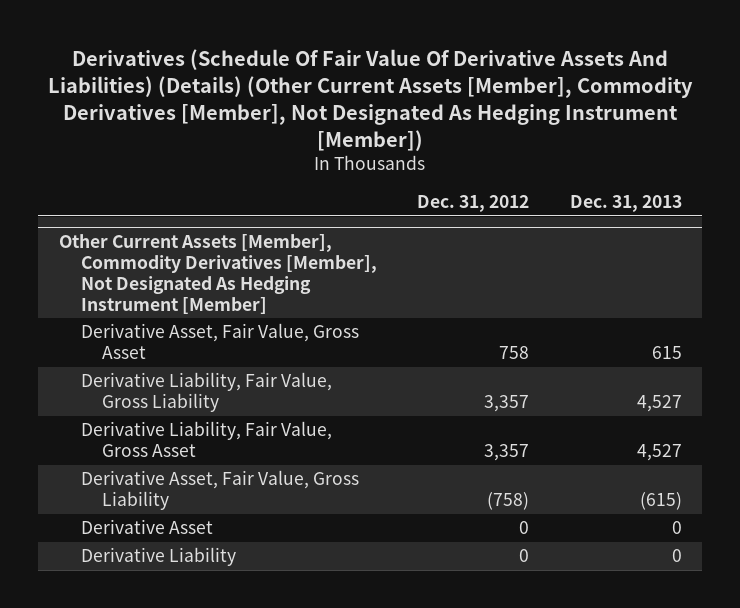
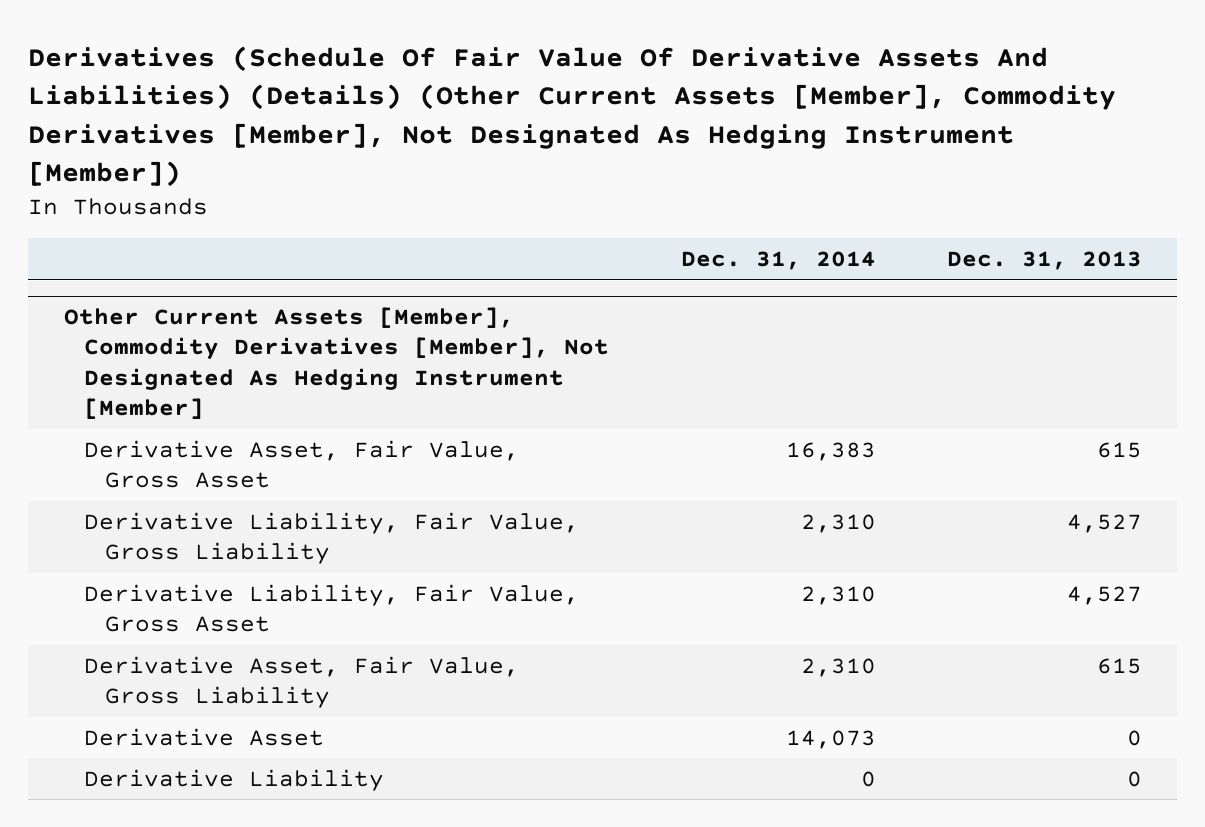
[417,195,530,213] Dec. 31, 2012 -> none
none -> [680,251,876,271] Dec. 31, 2014
[639,492,682,511] (615) -> [1096,657,1142,674] 615

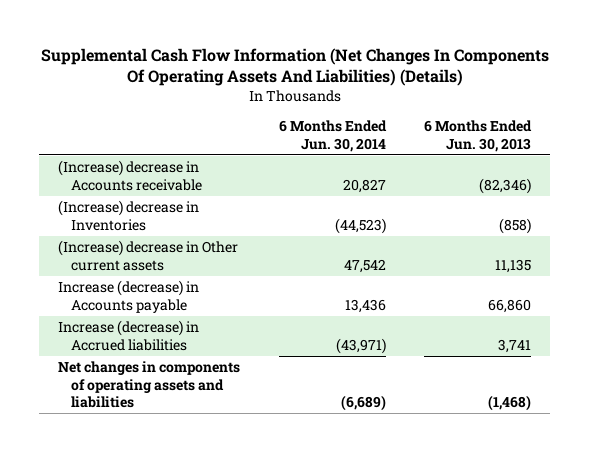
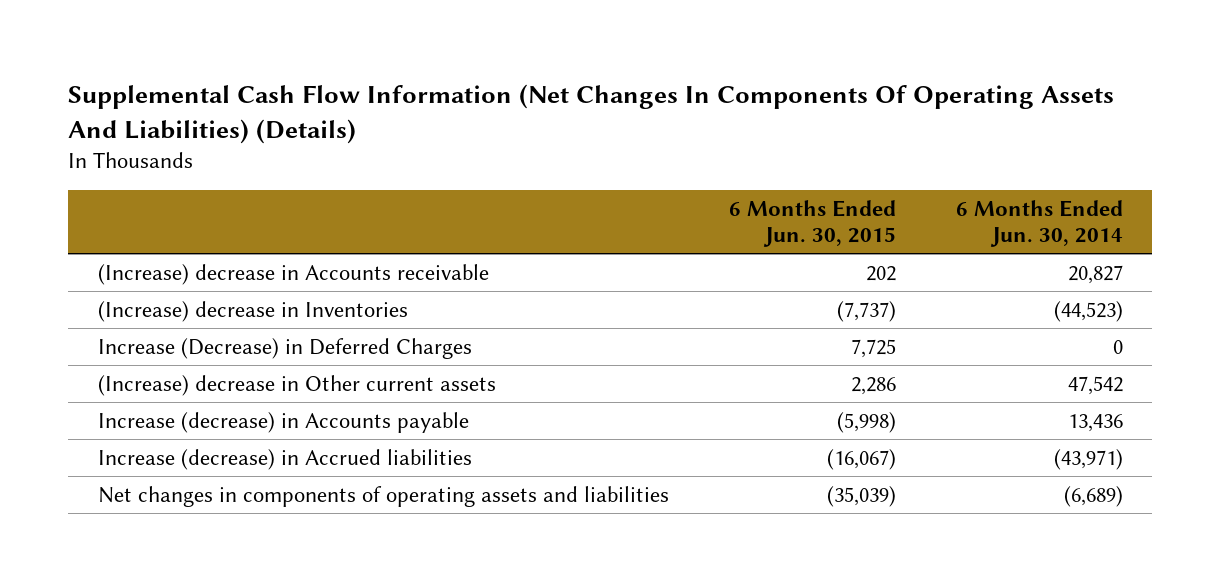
[423,120,532,152] 6 Months Ended Jun. 30, 2013 -> none
none -> [728,200,896,248] 6 Months Ended Jun. 30, 2015
none -> [97,337,472,359] Increase (Decrease) in Deferred Charges

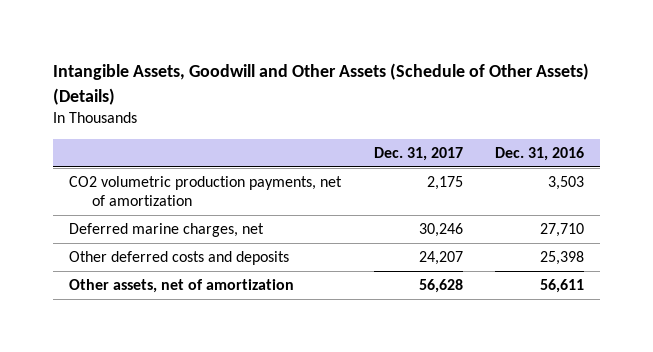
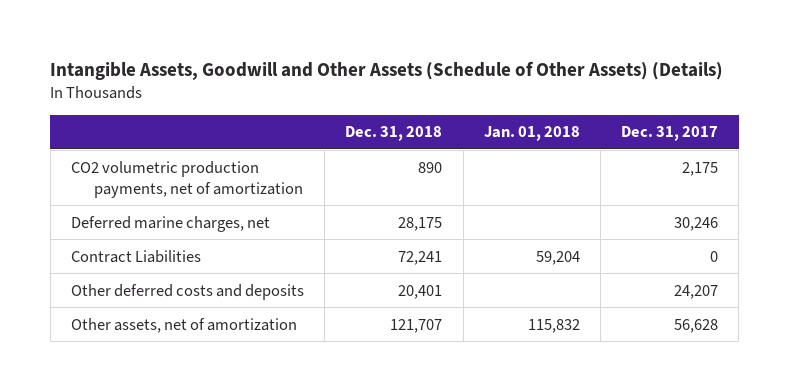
[495,147,585,162] Dec. 31, 2016 -> none
none -> [345,126,443,142] Dec. 31, 2018
none -> [483,126,580,142] Jan. 01, 2018
none -> [70,249,201,263] Contract Liabilities

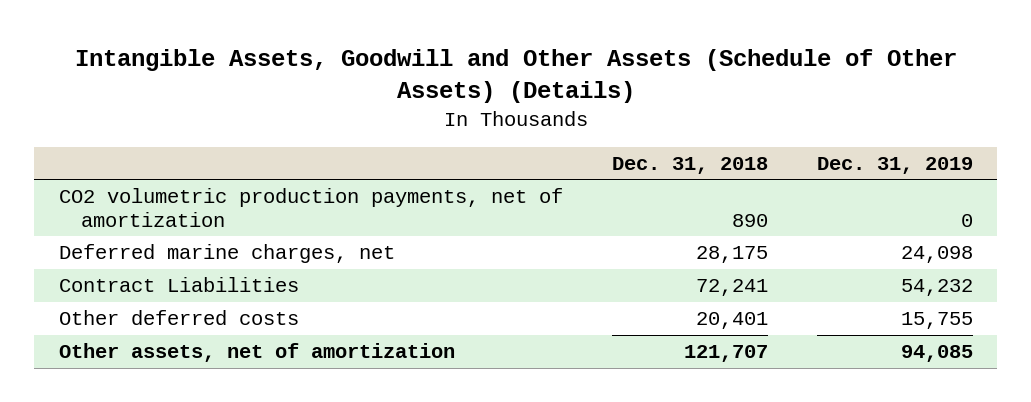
[483,126,580,142] Jan. 01, 2018 -> none
[621,126,719,142] Dec. 31, 2017 -> none
none -> [816,156,973,174] Dec. 31, 2019
[70,283,304,300] Other deferred costs and deposits -> [58,310,299,326] Other deferred costs

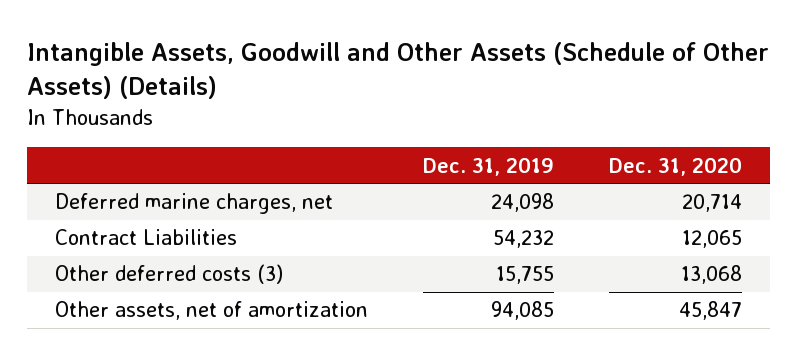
[611,156,768,174] Dec. 31, 2018 -> none
none -> [608,156,742,176] Dec. 31, 2020
[58,188,563,227] CO2 volumetric production payments, net of amortization -> none
[58,310,299,326] Other deferred costs -> [54,264,283,285] Other deferred costs (3)

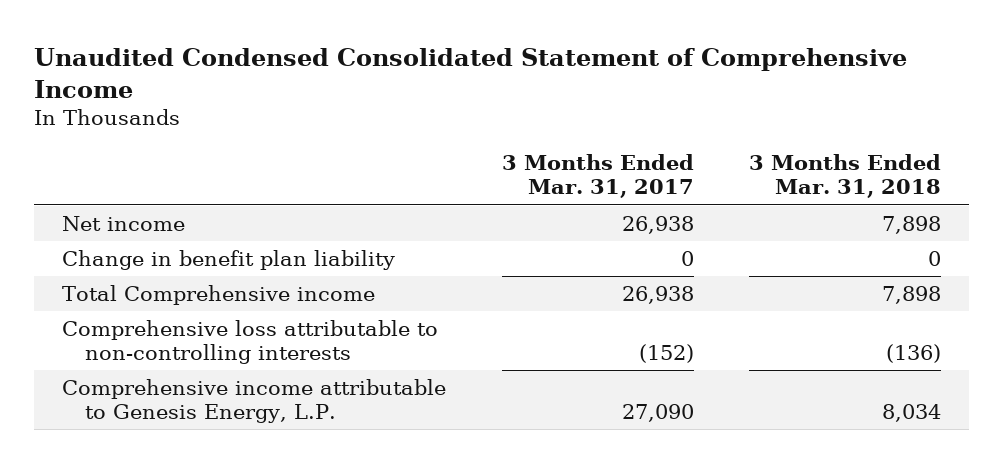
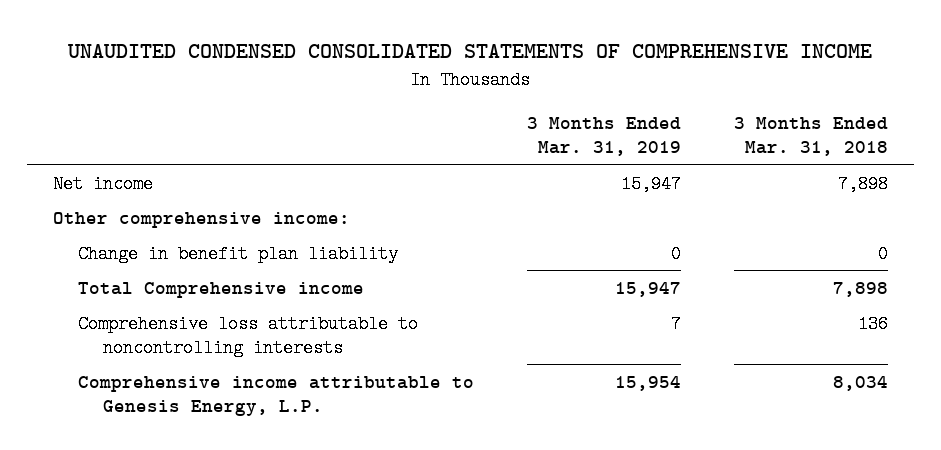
[34,47,908,98] Unaudited Condensed Consolidated Statement of Comprehensive Income -> [67,43,873,58] UNAUDITED CONDENSED CONSOLIDATED STATEMENTS OF COMPREHENSIVE INCOME
[501,154,694,199] 3 Months Ended Mar. 31, 2017 -> none
none -> [526,116,681,156] 3 Months Ended Mar. 31, 2019
none -> [53,211,351,228] Other comprehensive income:
[62,319,439,365] Comprehensive loss attributable to non-controlling interests -> [78,314,419,357] Comprehensive loss attributable to noncontrolling interests
[885,344,941,364] (136) -> [857,314,888,333] 136

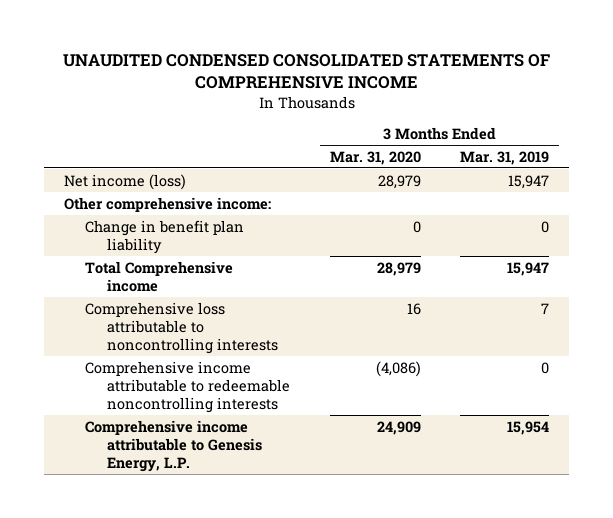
[733,116,888,156] 3 Months Ended Mar. 31, 2018 -> none
none -> [329,150,421,165] Mar. 31, 2020
[53,174,154,193] Net income -> [63,173,186,190] Net income (loss)
none -> [85,360,290,414] Comprehensive income attributable to redeemable noncontrolling interests

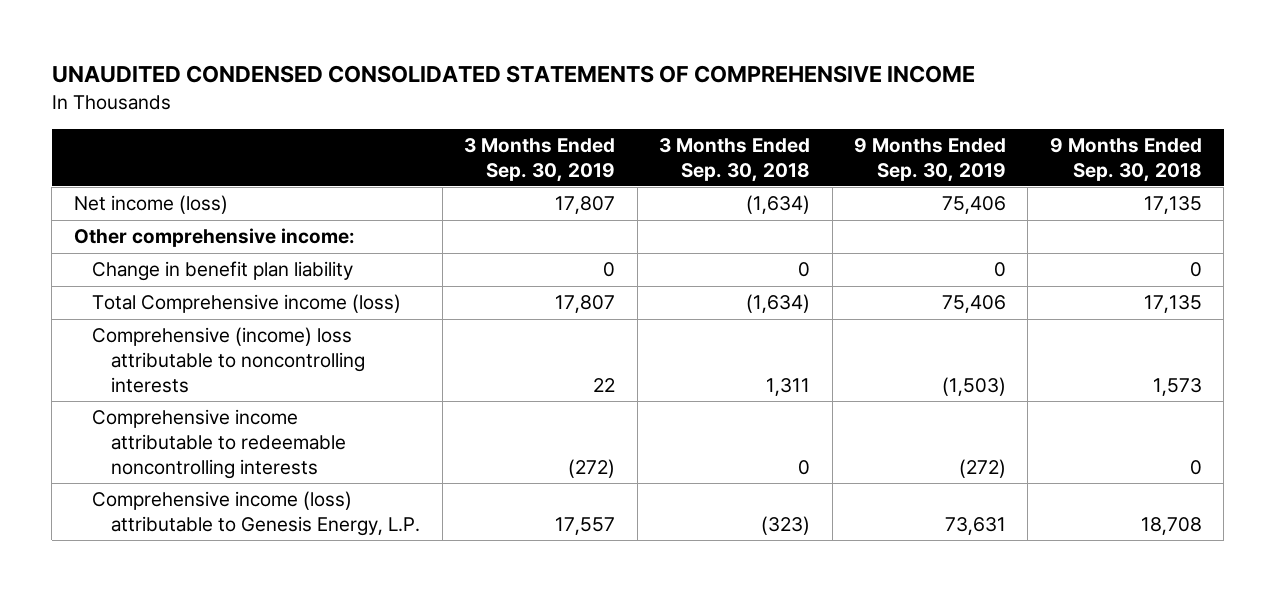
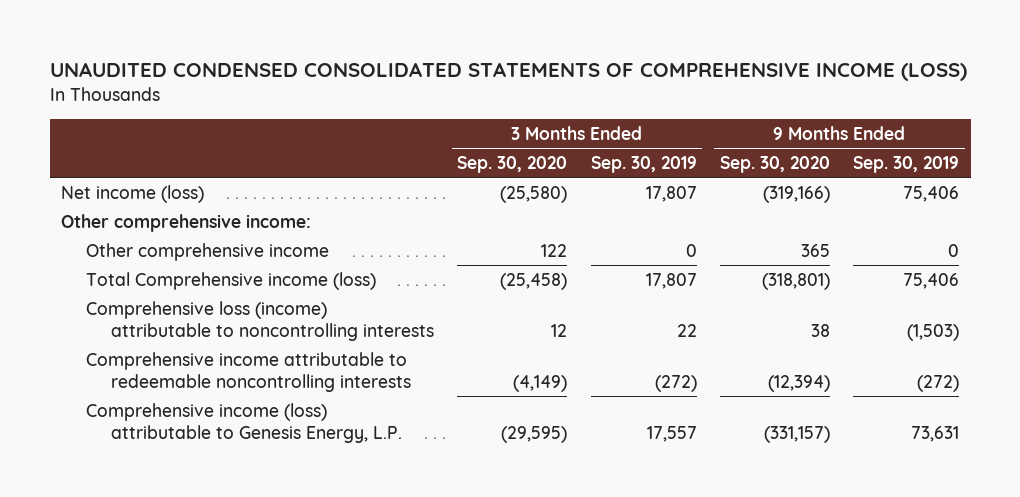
[51,65,975,84] UNAUDITED CONDENSED CONSOLIDATED STATEMENTS OF COMPREHENSIVE INCOME -> [49,62,967,82] UNAUDITED CONDENSED CONSOLIDATED STATEMENTS OF COMPREHENSIVE INCOME (LOSS)
[659,137,811,182] 3 Months Ended Sep. 30, 2018 -> none
[1049,137,1202,182] 9 Months Ended Sep. 30, 2018 -> none
none -> [457,155,568,173] Sep. 30, 2020
none -> [719,155,830,173] Sep. 30, 2020
[92,261,354,282] Change in benefit plan liability -> [86,242,330,261] Other comprehensive income
[92,327,366,394] Comprehensive (income) loss attributable to noncontrolling interests -> [86,300,435,341] Comprehensive loss (income) attributable to noncontrolling interests

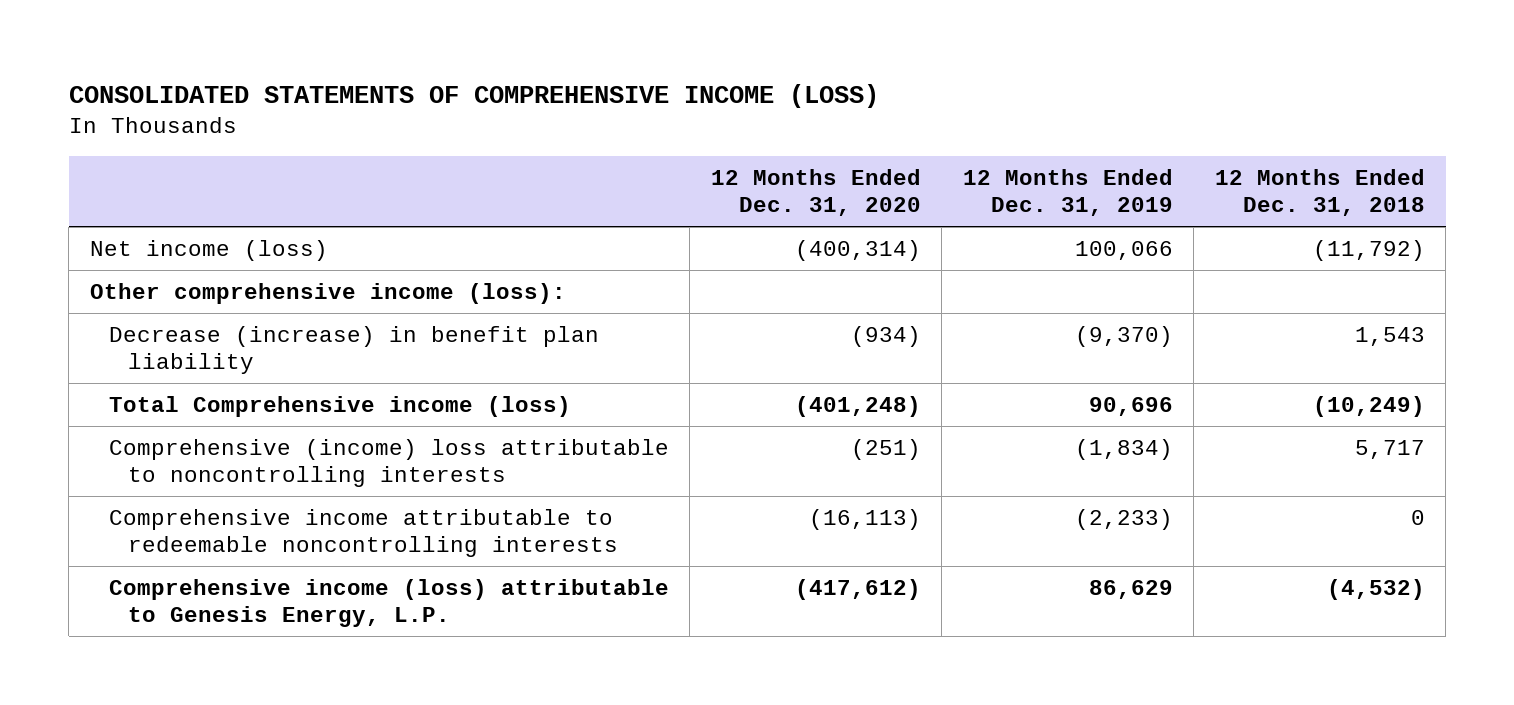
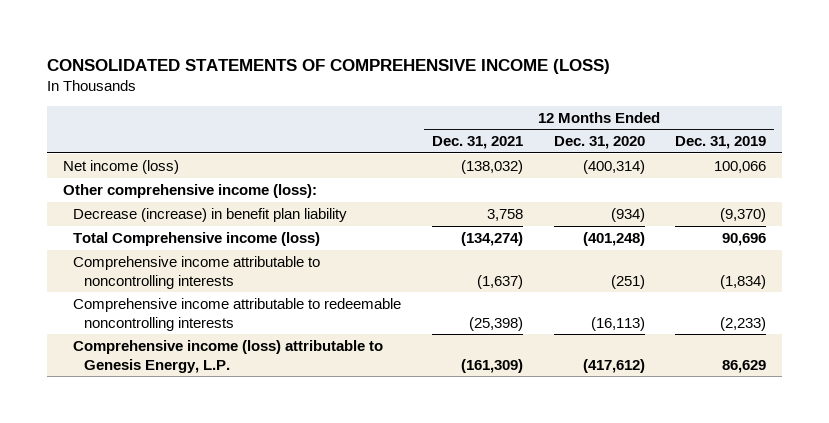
[1214,168,1425,216] 12 Months Ended Dec. 31, 2018 -> none
none -> [431,136,523,150] Dec. 31, 2021
[108,438,669,488] Comprehensive (income) loss attributable to noncontrolling interests -> [73,255,321,289] Comprehensive income attributable to noncontrolling interests

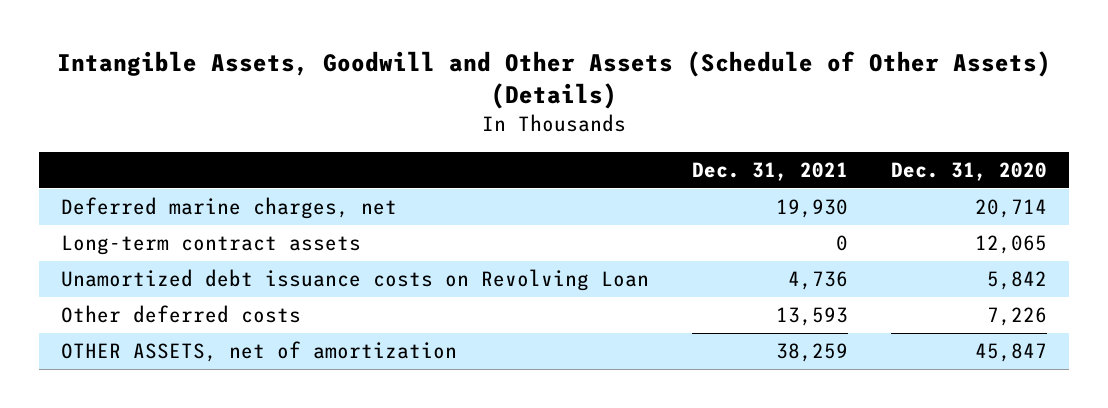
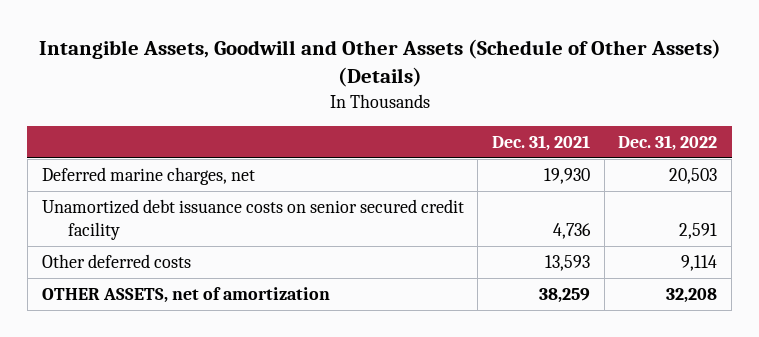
[890,162,1047,182] Dec. 31, 2020 -> none
none -> [618,134,718,151] Dec. 31, 2022
[60,235,361,256] Long-term contract assets -> none
[60,269,649,292] Unamortized debt issuance costs on Revolving Loan -> [41,199,464,241] Unamortized debt issuance costs on senior secured credit facility

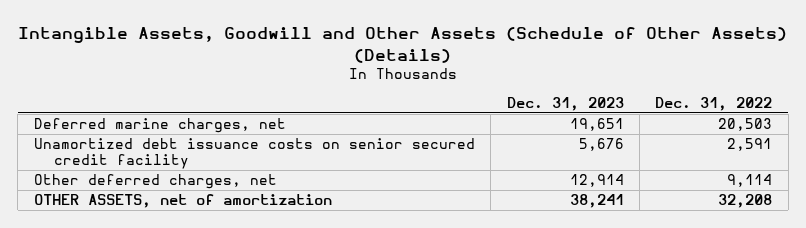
[492,134,591,151] Dec. 31, 2021 -> none
none -> [506,97,624,112] Dec. 31, 2023
[41,254,191,269] Other deferred costs -> [33,174,277,190] Other deferred charges, net

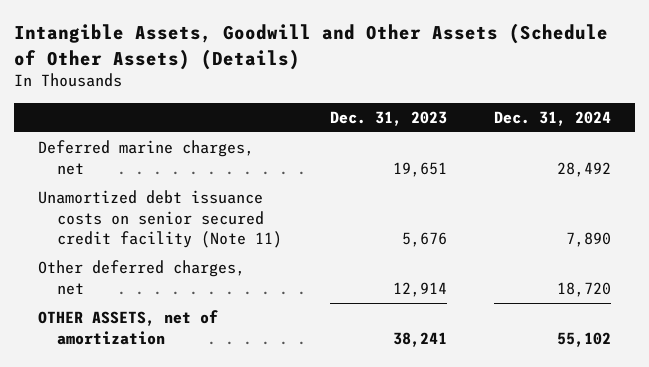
[655,97,773,112] Dec. 31, 2022 -> none
none -> [493,110,611,126] Dec. 31, 2024
[33,138,475,170] Unamortized debt issuance costs on senior secured credit facility -> [37,190,283,249] Unamortized debt issuance costs on senior secured credit facility (Note 11)

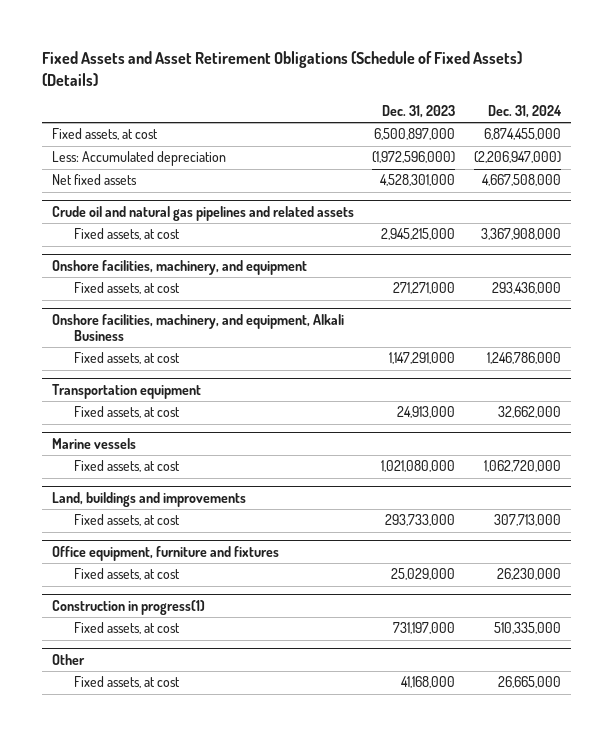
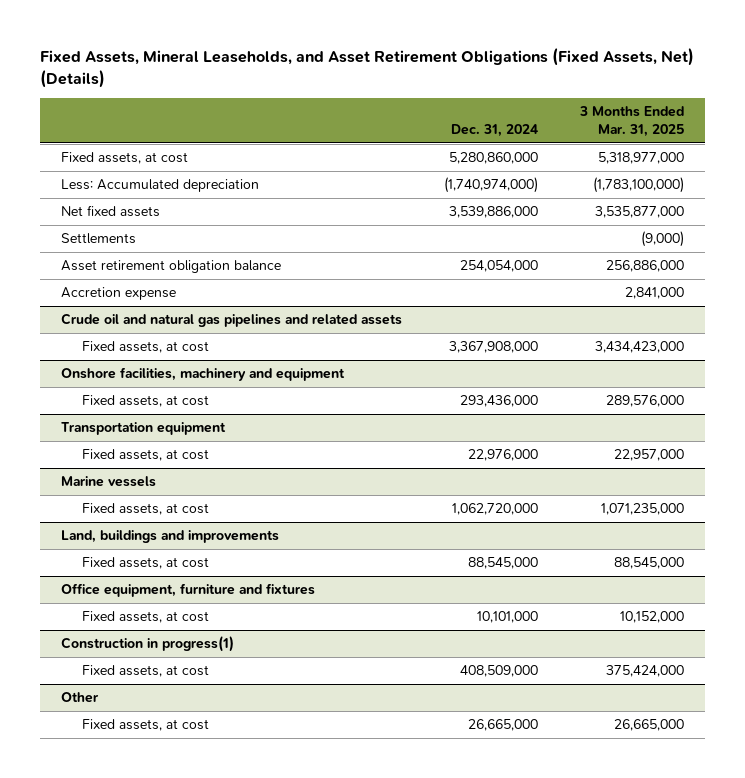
[42,51,523,86] Fixed Assets and Asset Retirement Obligations (Schedule of Fixed Assets) (Details) -> [40,47,695,88] Fixed Assets, Mineral Leaseholds, and Asset Retirement Obligations (Fixed Assets, Net) (Details)
[382,105,456,119] Dec. 31, 2023 -> none
none -> [578,106,684,138] 3 Months Ended Mar. 31, 2025
[484,128,562,141] 6,874,455,000 -> [448,152,538,165] 5,280,860,000
[474,151,562,164] (2,206,947,000) -> [443,177,538,194] (1,740,974,000)
[482,174,562,187] 4,667,508,000 -> [448,206,538,219] 3,539,886,000
none -> [61,233,137,245] Settlements
none -> [61,260,282,274] Asset retirement obligation balance
none -> [61,287,177,301] Accretion expense
[51,259,307,275] Onshore facilities, machinery, and equipment -> [61,367,346,382] Onshore facilities, machinery and equipment
[51,313,344,342] Onshore facilities, machinery, and equipment, Alkali Business -> none
[73,352,180,365] Fixed assets, at cost -> none
[498,406,562,419] 32,662,000 -> [467,449,538,462] 22,976,000
[494,514,562,527] 307,713,000 -> [467,557,538,570] 88,545,000
[497,568,562,581] 26,230,000 -> [476,611,538,624] 10,101,000
[494,622,562,635] 510,335,000 -> [459,665,538,678] 408,509,000

